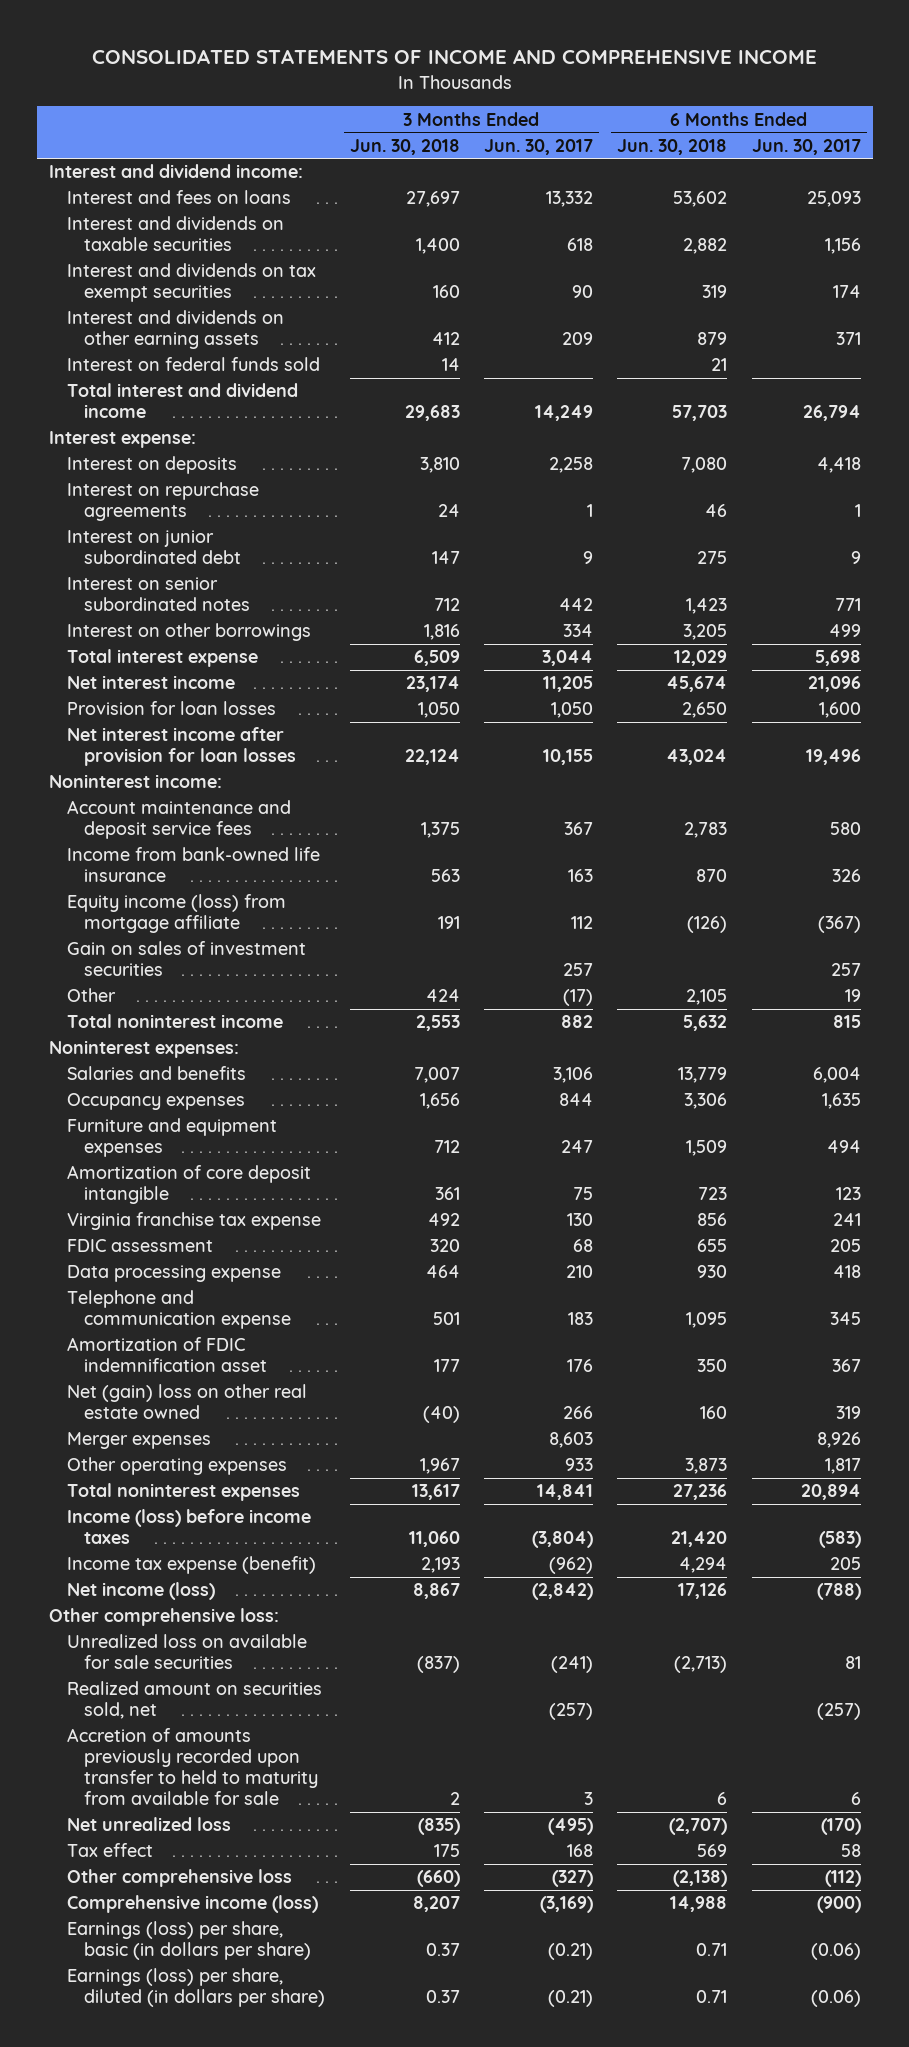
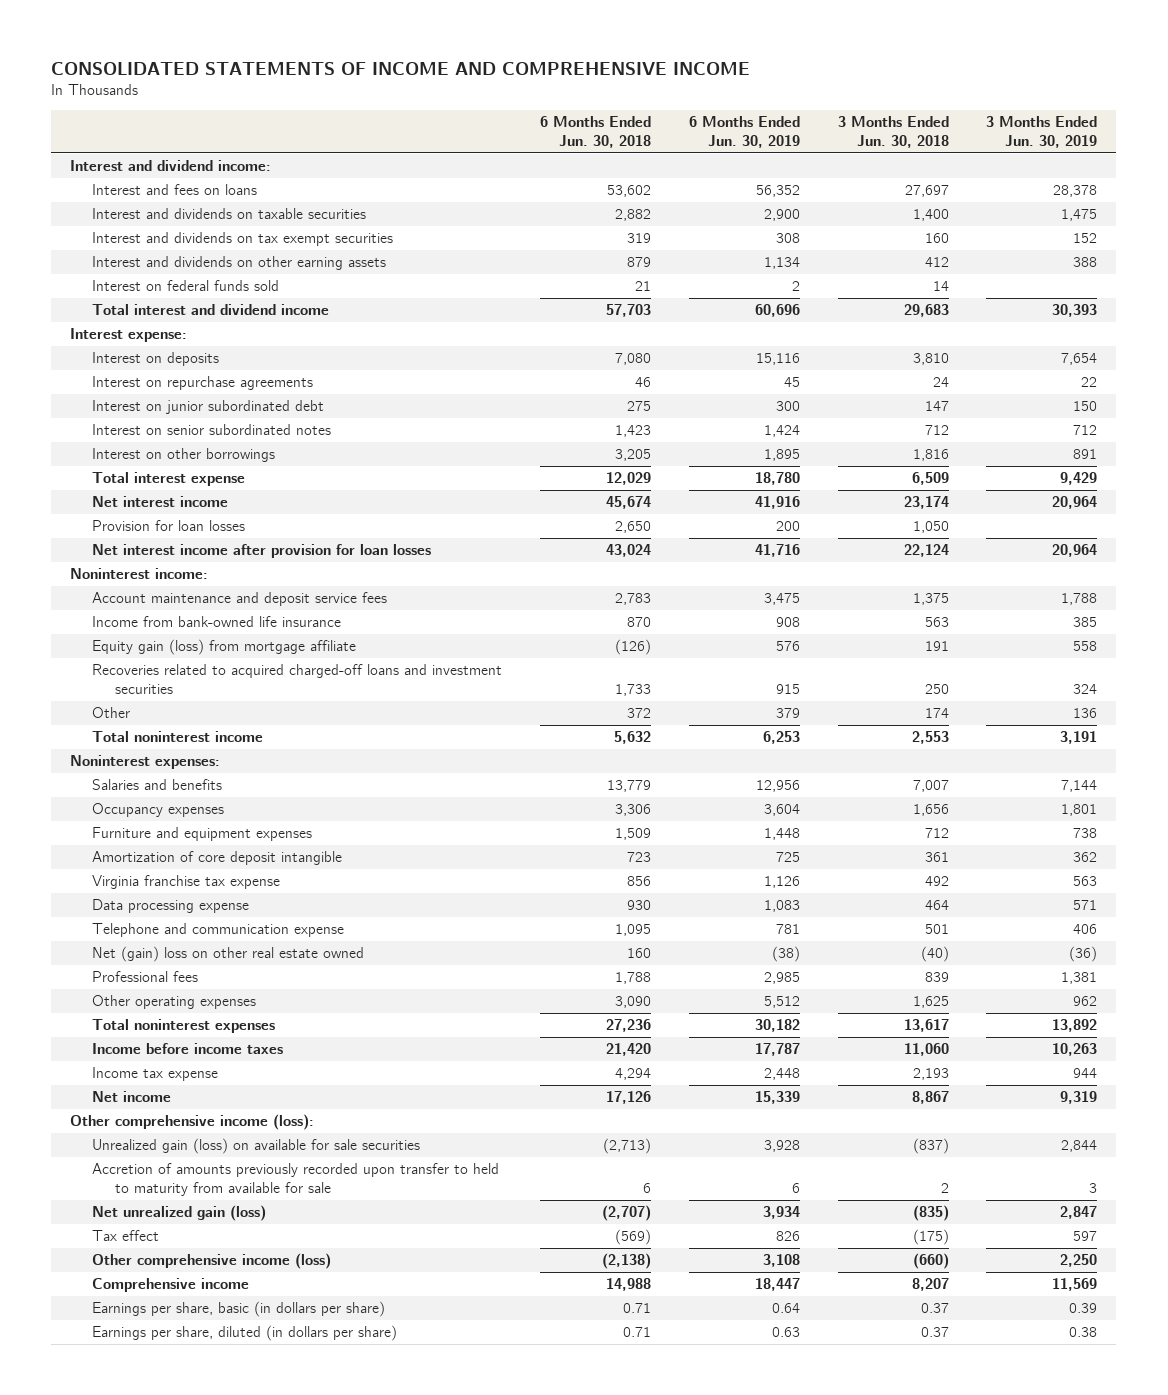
[484,138,594,155] Jun. 30, 2017 -> none
[751,138,861,155] Jun. 30, 2017 -> none
none -> [688,116,800,148] 6 Months Ended Jun. 30, 2019
none -> [986,116,1098,148] 3 Months Ended Jun. 30, 2019
[66,941,306,977] Gain on sales of investment securities -> none
[66,894,286,934] Equity income (loss) from mortgage affiliate -> [92,639,357,656] Equity gain (loss) from mortgage affiliate
none -> [92,664,503,694] Recoveries related to acquired charged-off loans and investment securities
[425,989,460,1003] 424 -> [924,708,949,719] 174
[686,989,728,1006] 2,105 -> [627,708,652,719] 372
[66,1239,213,1253] FDIC assessment -> none
[66,1337,268,1373] Amortization of FDIC indemnification asset -> none
[66,1432,211,1450] Merger expenses -> none
none -> [92,971,199,983] Professional fees
[419,1458,460,1475] 1,967 -> [912,996,949,1009] 1,625
[685,1458,728,1475] 3,873 -> [615,996,652,1009] 3,090
[66,1681,322,1720] Realized amount on securities sold, net -> none
[66,1509,311,1545] Income (loss) before income taxes -> [92,1043,284,1055] Income before income taxes
[66,1556,316,1575] Income tax expense (benefit) -> [92,1067,219,1082] Income tax expense
[66,1582,215,1601] Net income (loss) -> [92,1091,172,1103] Net income
[48,1608,279,1627] Other comprehensive loss: -> [70,1114,315,1131] Other comprehensive income (loss):
[66,1634,307,1670] Unrealized loss on available for sale securities -> [92,1138,421,1155] Unrealized gain (loss) on available for sale securities
[66,1817,231,1832] Net unrealized loss -> [92,1205,267,1222] Net unrealized gain (loss)
[433,1844,460,1858] 175 -> [912,1229,949,1246] (175)
[697,1844,728,1858] 569 -> [615,1229,652,1246] (569)
[66,1869,292,1888] Other comprehensive loss -> [92,1253,332,1270] Other comprehensive income (loss)
[66,1895,318,1914] Comprehensive income (loss) -> [92,1278,250,1293] Comprehensive income
[66,1921,312,1961] Earnings (loss) per share, basic (in dollars per share) -> [92,1301,386,1318] Earnings per share, basic (in dollars per share)
[66,1968,326,2008] Earnings (loss) per share, diluted (in dollars per share) -> [92,1325,398,1342] Earnings per share, diluted (in dollars per share)

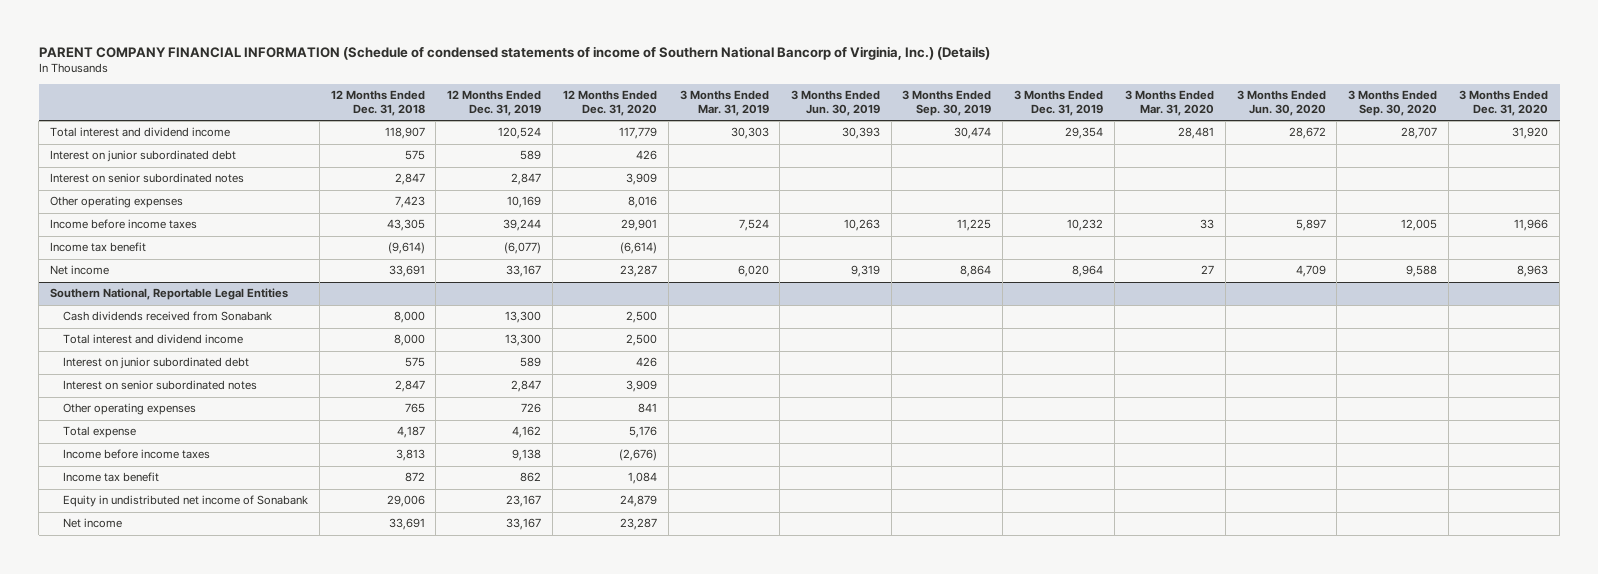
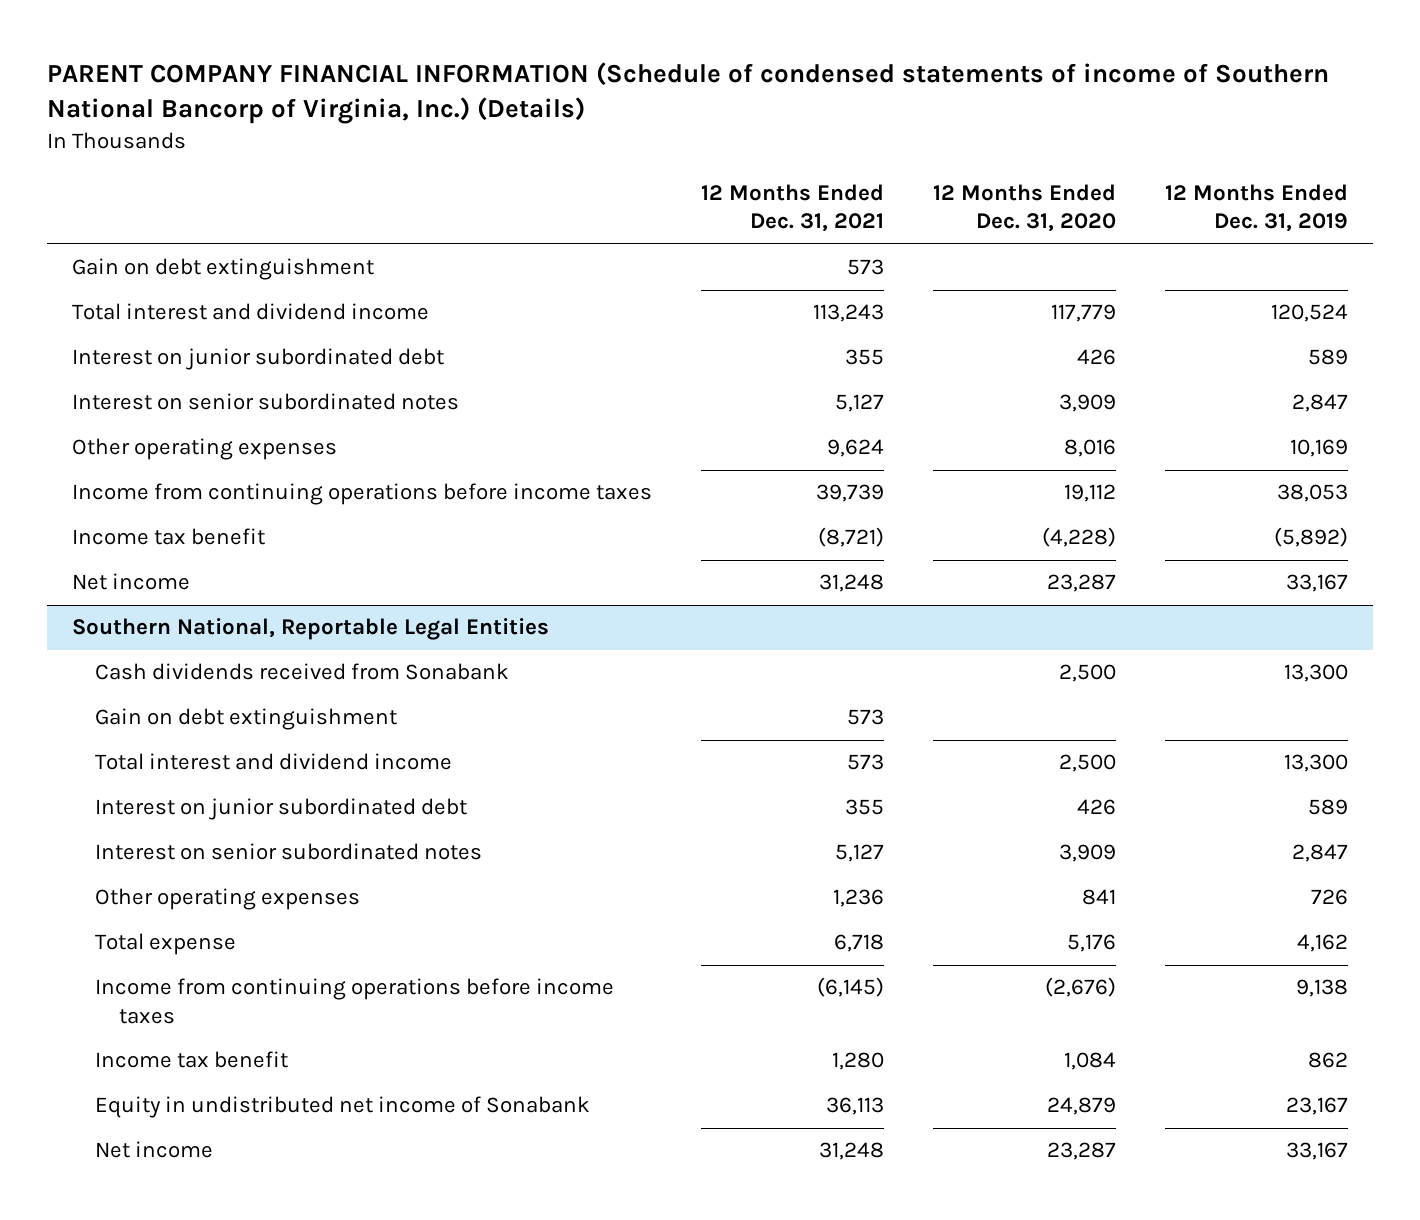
[330,90,425,117] 12 Months Ended Dec. 31, 2018 -> none
[679,90,769,117] 3 Months Ended Mar. 31, 2019 -> none
[791,90,881,117] 3 Months Ended Jun. 30, 2019 -> none
[902,90,992,117] 3 Months Ended Sep. 30, 2019 -> none
[1013,90,1103,117] 3 Months Ended Dec. 31, 2019 -> none
[1125,90,1215,117] 3 Months Ended Mar. 31, 2020 -> none
[1236,90,1326,117] 3 Months Ended Jun. 30, 2020 -> none
[1347,90,1437,117] 3 Months Ended Sep. 30, 2020 -> none
[1459,90,1549,117] 3 Months Ended Dec. 31, 2020 -> none
none -> [701,183,885,233] 12 Months Ended Dec. 31, 2021
none -> [71,258,374,281] Gain on debt extinguishment
[49,219,197,230] Income before income taxes -> [71,483,652,506] Income from continuing operations before income taxes
[502,219,541,232] 39,244 -> [1277,484,1349,503] 38,053
[621,219,658,232] 29,901 -> [1064,484,1117,503] 19,112
[503,242,541,255] (6,077) -> [1274,527,1349,548] (5,892)
[620,242,658,255] (6,614) -> [1042,527,1117,548] (4,228)
none -> [95,708,398,731] Gain on debt extinguishment
[63,449,211,460] Income before income taxes -> [95,978,615,1025] Income from continuing operations before income taxes

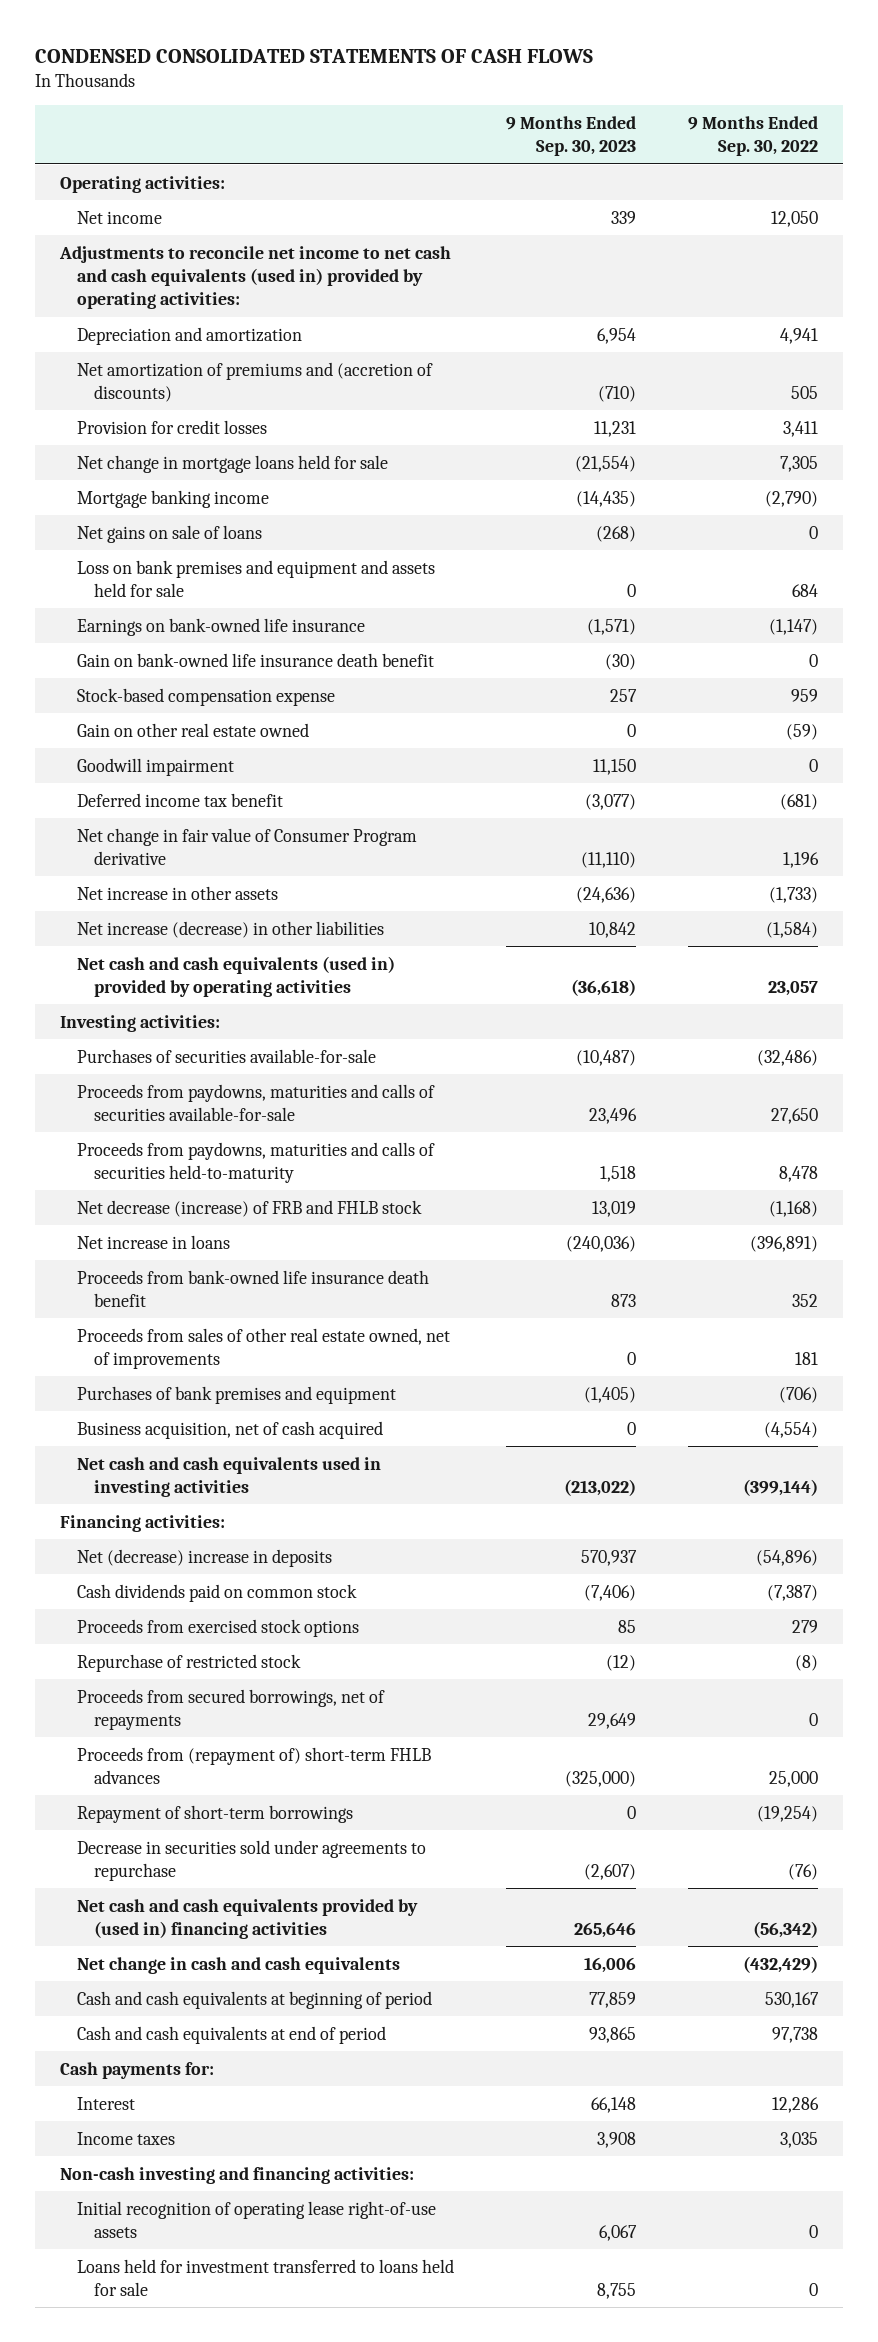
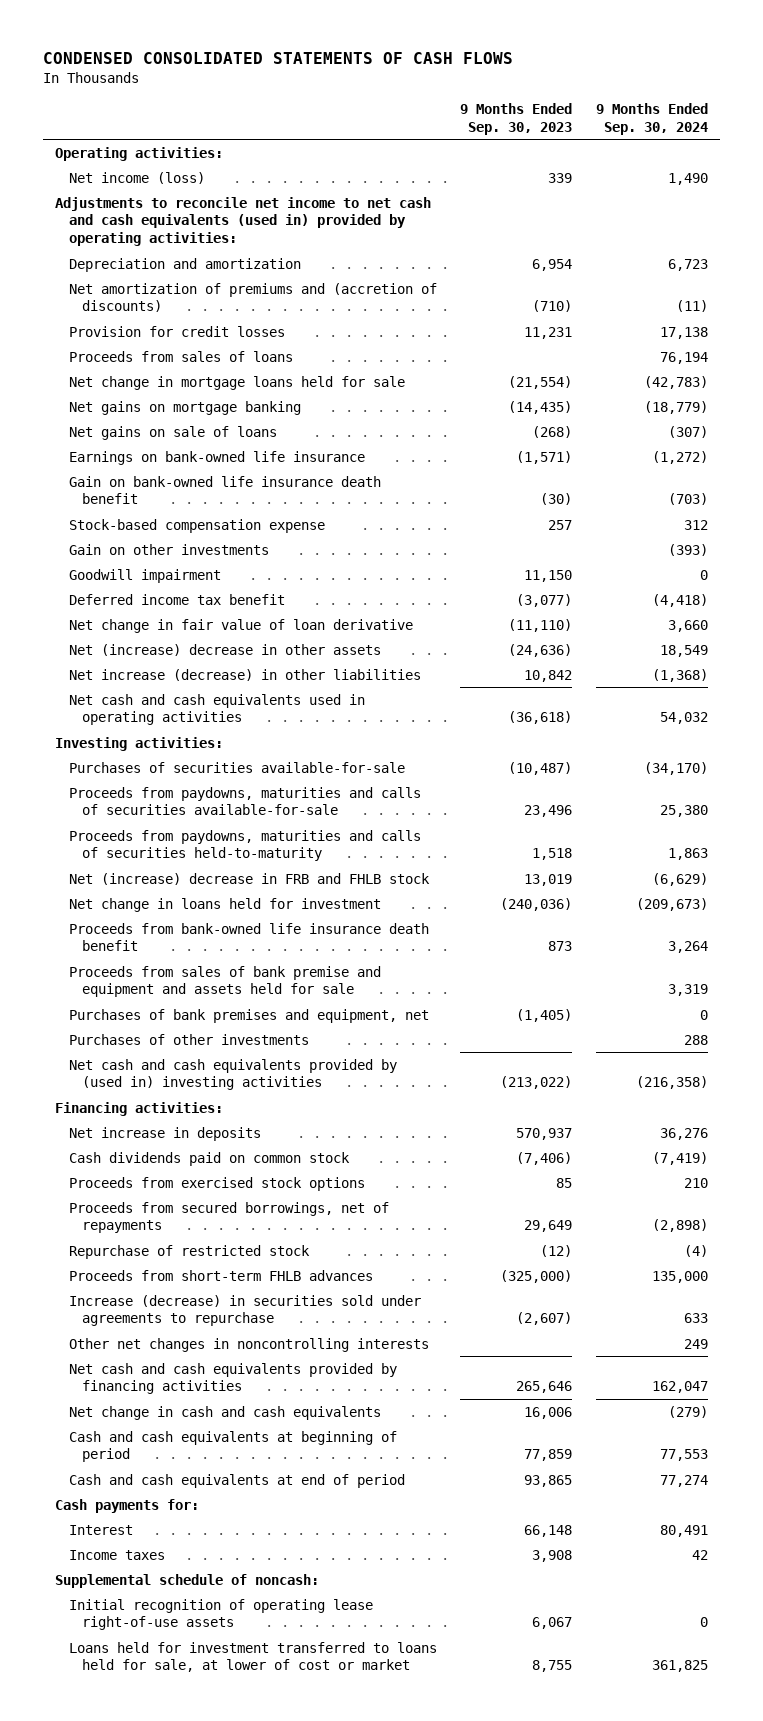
[687,116,818,157] 9 Months Ended Sep. 30, 2022 -> none
none -> [596,103,709,135] 9 Months Ended Sep. 30, 2024
[77,210,163,224] Net income -> [68,171,205,184] Net income (loss)
none -> [68,350,293,362] Proceeds from sales of loans
[77,489,270,508] Mortgage banking income -> [68,400,301,415] Net gains on mortgage banking
[77,559,436,598] Loss on bank premises and equipment and assets held for sale -> none
[77,722,310,737] Gain on other real estate owned -> none
none -> [68,543,269,555] Gain on other investments
[77,827,418,866] Net change in fair value of Consumer Program derivative -> [68,618,413,633] Net change in fair value of loan derivative
[77,885,279,900] Net increase in other assets -> [68,643,381,656] Net (increase) decrease in other assets
[77,955,396,998] Net cash and cash equivalents (used in) provided by operating activities -> [68,693,365,726] Net cash and cash equivalents used in operating activities
[77,1199,423,1217] Net decrease (increase) of FRB and FHLB stock -> [68,872,430,885] Net (increase) decrease in FRB and FHLB stock
[77,1234,231,1249] Net increase in loans -> [68,897,381,912] Net change in loans held for investment
[77,1327,451,1370] Proceeds from sales of other real estate owned, net of improvements -> none
[77,1420,384,1439] Business acquisition, net of cash acquired -> none
none -> [68,965,381,998] Proceeds from sales of bank premise and equipment and assets held for sale
[77,1385,397,1404] Purchases of bank premises and equipment -> [68,1008,429,1023] Purchases of bank premises and equipment, net
none -> [68,1033,309,1045] Purchases of other investments
[77,1456,382,1498] Net cash and cash equivalents used in investing activities -> [68,1058,397,1091] Net cash and cash equivalents provided by (used in) investing activities
[77,1548,333,1567] Net (decrease) increase in deposits -> [68,1126,261,1141] Net increase in deposits
[77,1804,354,1823] Repayment of short-term borrowings -> none
[77,1653,302,1672] Repurchase of restricted stock -> [68,1244,310,1259] Repurchase of restricted stock
[77,1746,432,1785] Proceeds from (repayment of) short-term FHLB advances -> [68,1269,373,1281] Proceeds from short-term FHLB advances
[77,1839,427,1882] Decrease in securities sold under agreements to repurchase -> [68,1294,421,1327] Increase (decrease) in securities sold under agreements to repurchase
none -> [68,1337,429,1352] Other net changes in noncontrolling interests
[77,1898,419,1940] Net cash and cash equivalents provided by (used in) financing activities -> [68,1362,397,1395] Net cash and cash equivalents provided by financing activities
[60,2166,415,2184] Non-cash investing and financing activities: -> [54,1573,319,1588] Supplemental schedule of noncash:
[77,2258,455,2297] Loans held for investment transferred to loans held for sale -> [68,1641,437,1673] Loans held for investment transferred to loans held for sale, at lower of cost or market

